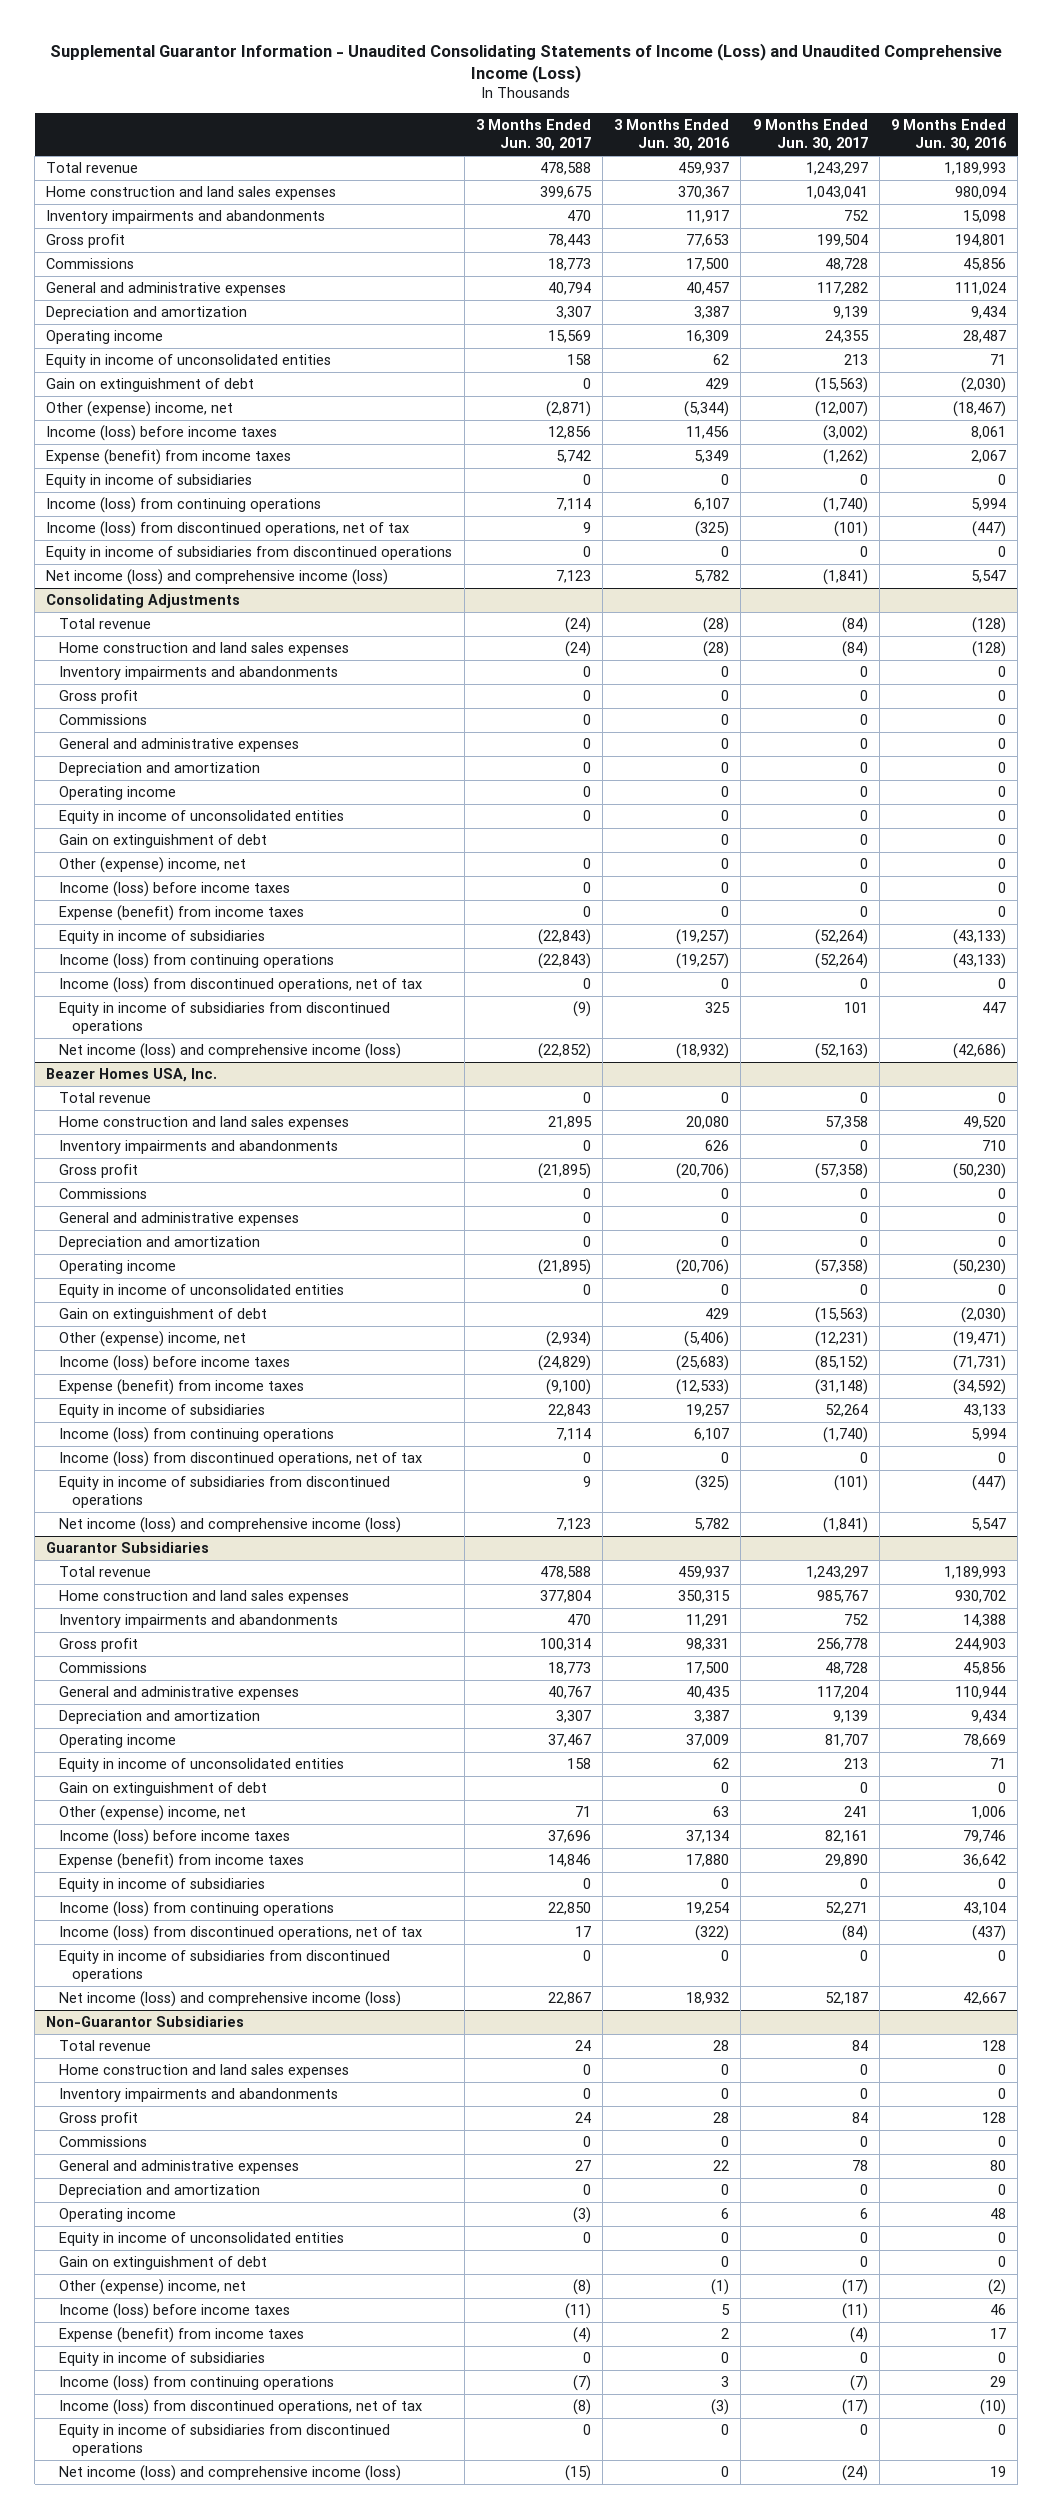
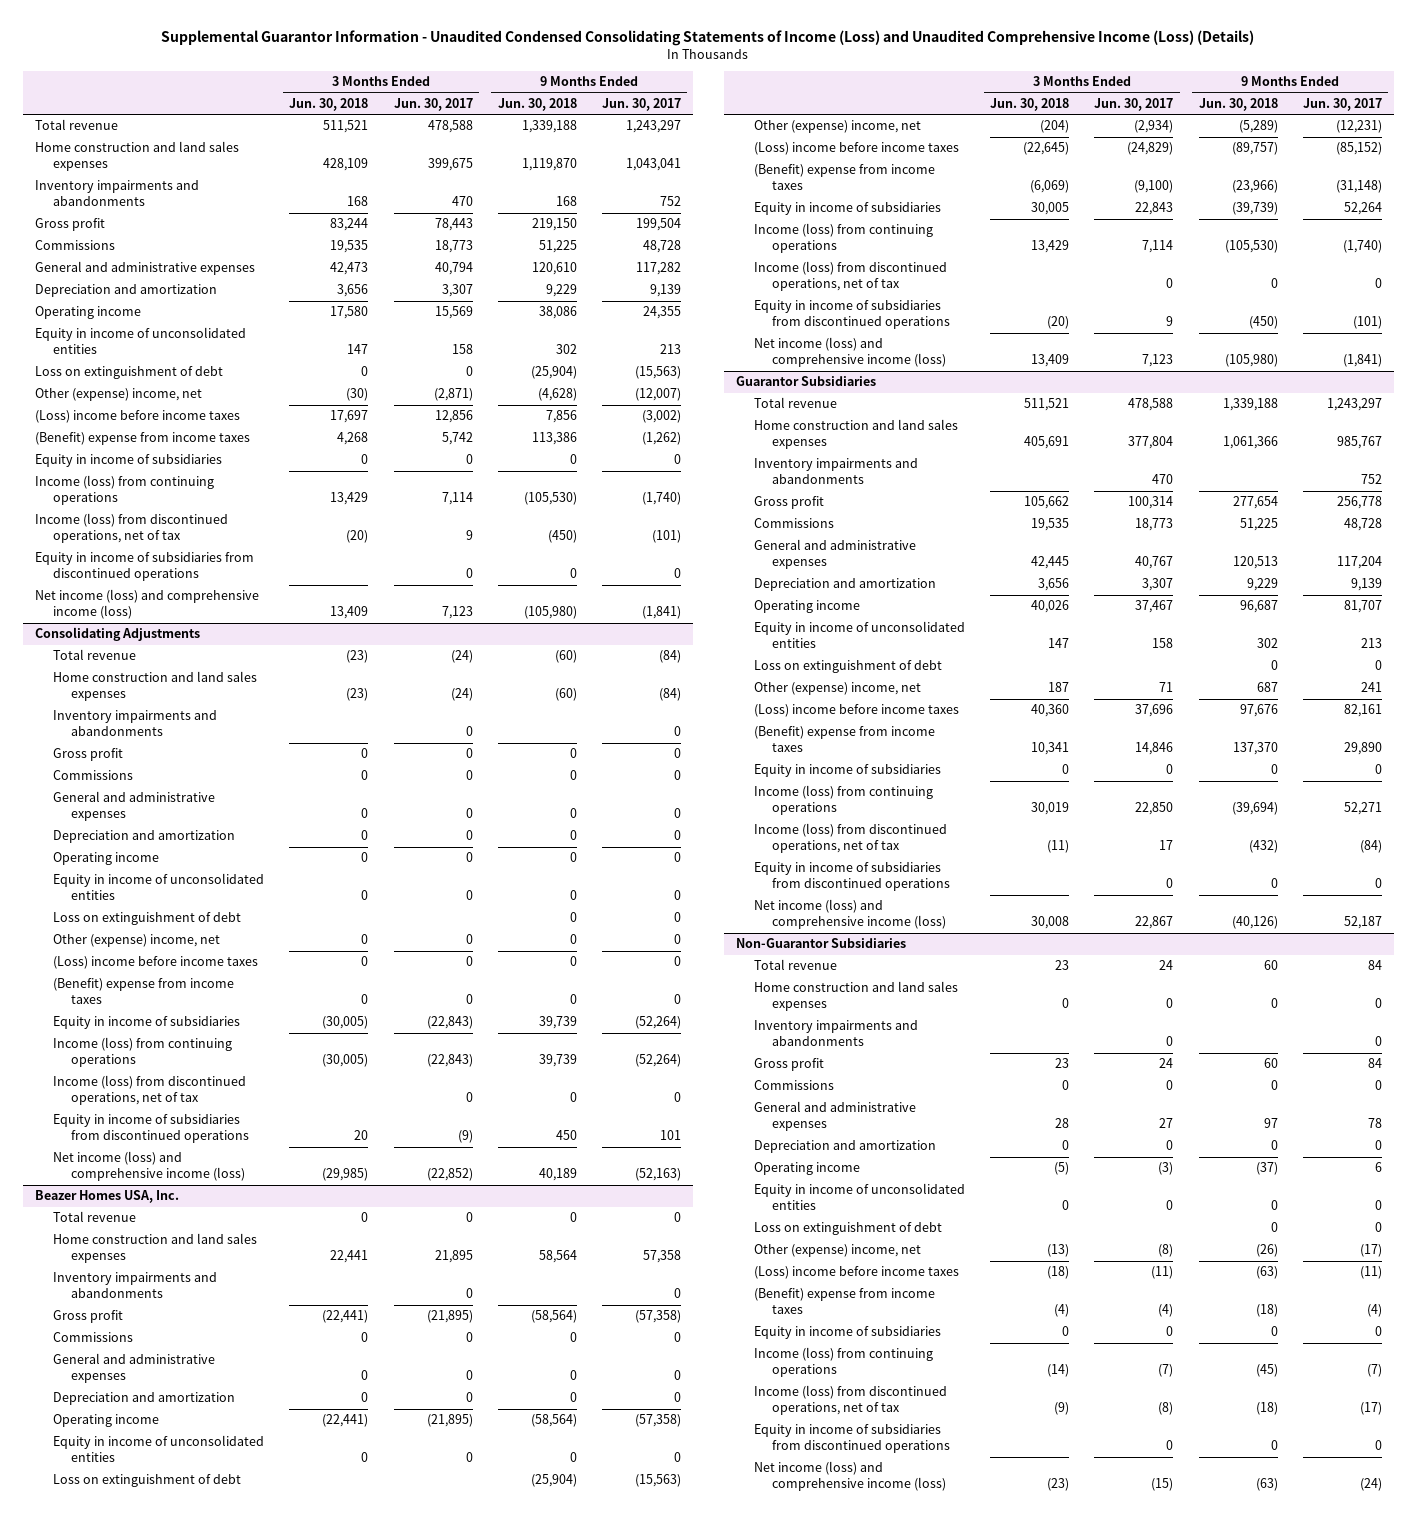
[50,42,1003,84] Supplemental Guarantor Information - Unaudited Consolidating Statements of Income (Loss) and Unaudited Comprehensive Income (Loss) -> [161,30,1255,47] Supplemental Guarantor Information - Unaudited Condensed Consolidating Statements of Income (Loss) and Unaudited Comprehensive Income (Loss) (Details)
[614,119,731,152] 3 Months Ended Jun. 30, 2016 -> none
[890,119,1007,152] 9 Months Ended Jun. 30, 2016 -> none
none -> [289,98,369,112] Jun. 30, 2018
none -> [497,98,577,112] Jun. 30, 2018
[46,378,255,393] Gain on extinguishment of debt -> [35,366,224,380] Loss on extinguishment of debt
[46,425,278,442] Income (loss) before income taxes -> [35,410,241,424] (Loss) income before income taxes
[46,449,292,466] Expense (benefit) from income taxes -> [35,432,251,446] (Benefit) expense from income taxes
[59,834,268,849] Gain on extinguishment of debt -> [53,912,242,926] Loss on extinguishment of debt
[59,881,291,898] Income (loss) before income taxes -> [53,956,259,970] (Loss) income before income taxes
[59,905,305,922] Expense (benefit) from income taxes -> [53,978,235,1005] (Benefit) expense from income taxes
[59,1308,268,1323] Gain on extinguishment of debt -> [53,1474,242,1488] Loss on extinguishment of debt
[59,1355,291,1372] Income (loss) before income taxes -> [754,142,960,156] (Loss) income before income taxes
[59,1379,305,1396] Expense (benefit) from income taxes -> [754,164,936,191] (Benefit) expense from income taxes
[59,1782,268,1797] Gain on extinguishment of debt -> [754,660,943,674] Loss on extinguishment of debt
[59,1829,291,1846] Income (loss) before income taxes -> [754,704,960,718] (Loss) income before income taxes
[59,1853,305,1870] Expense (benefit) from income taxes -> [754,726,936,753] (Benefit) expense from income taxes
[59,2256,268,2271] Gain on extinguishment of debt -> [754,1222,943,1236] Loss on extinguishment of debt
[59,2303,291,2320] Income (loss) before income taxes -> [754,1266,960,1280] (Loss) income before income taxes
[59,2327,305,2344] Expense (benefit) from income taxes -> [754,1288,936,1315] (Benefit) expense from income taxes

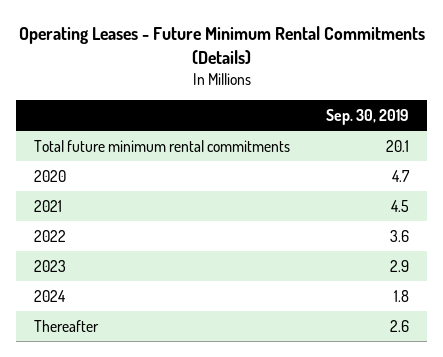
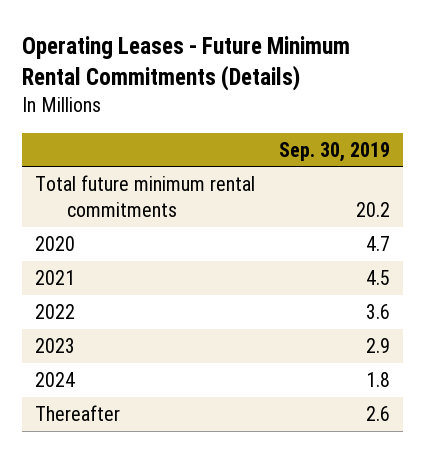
[385,139,409,152] 20.1 -> [356,202,391,218] 20.2

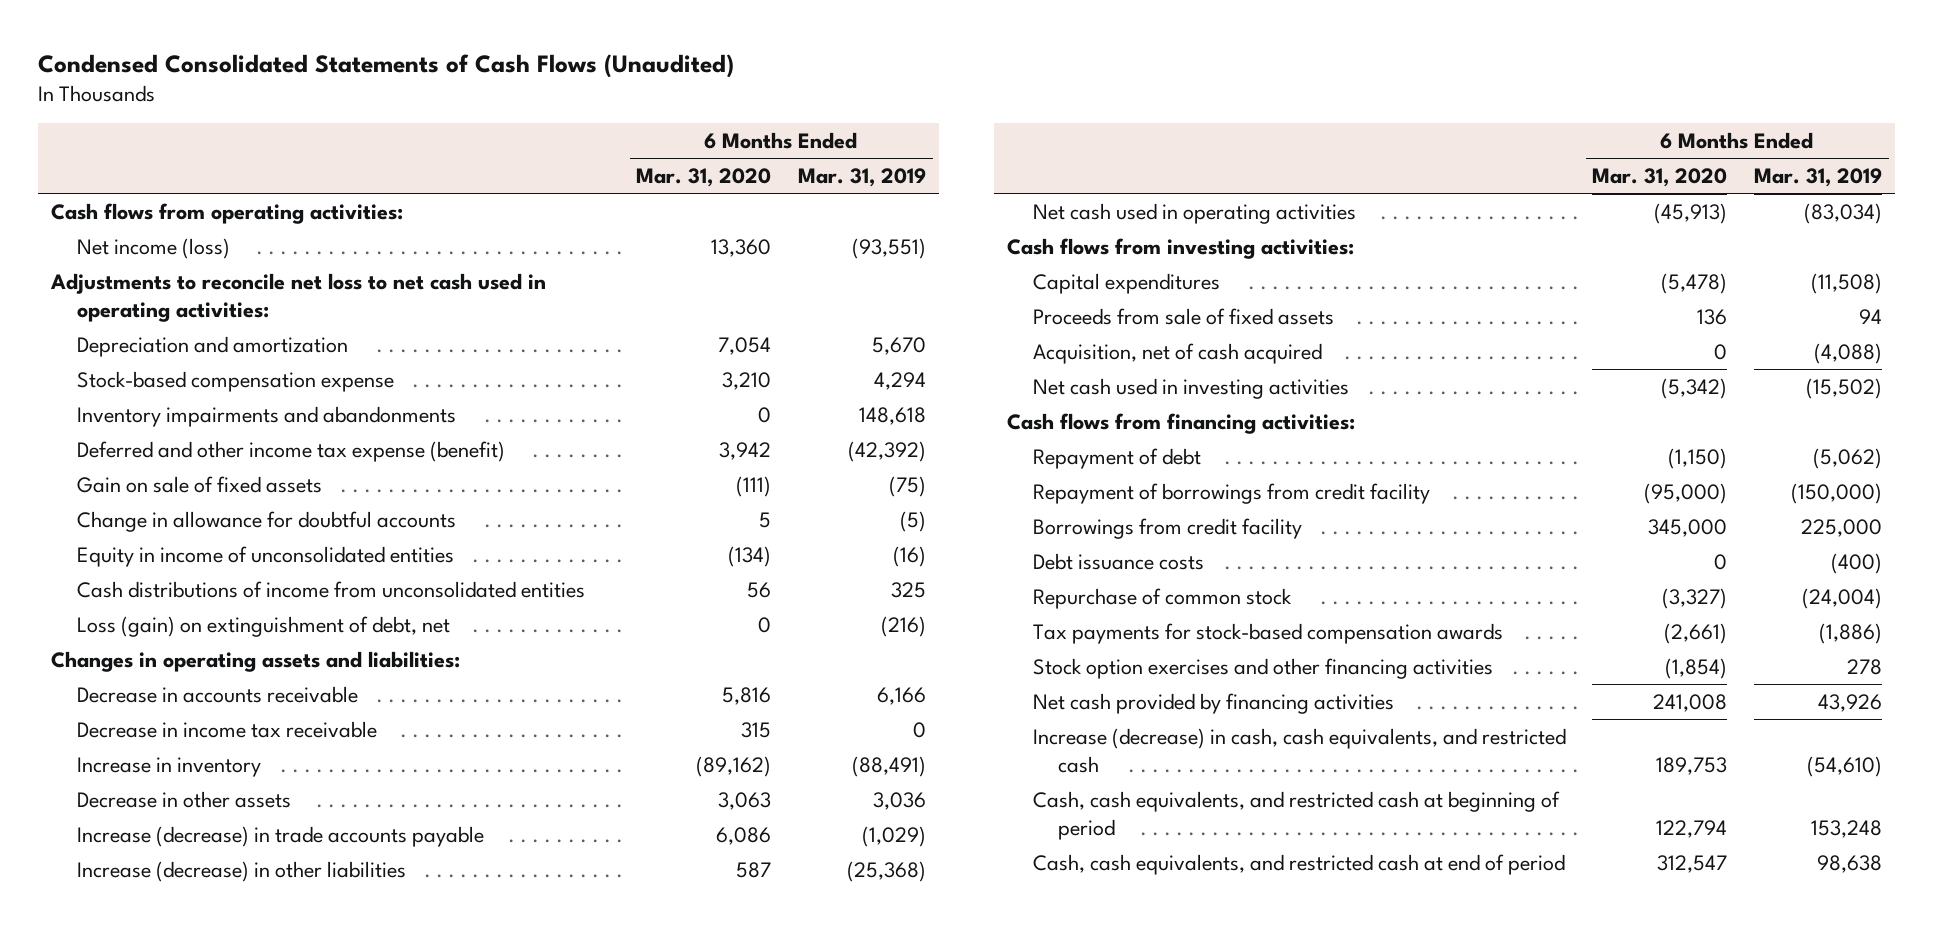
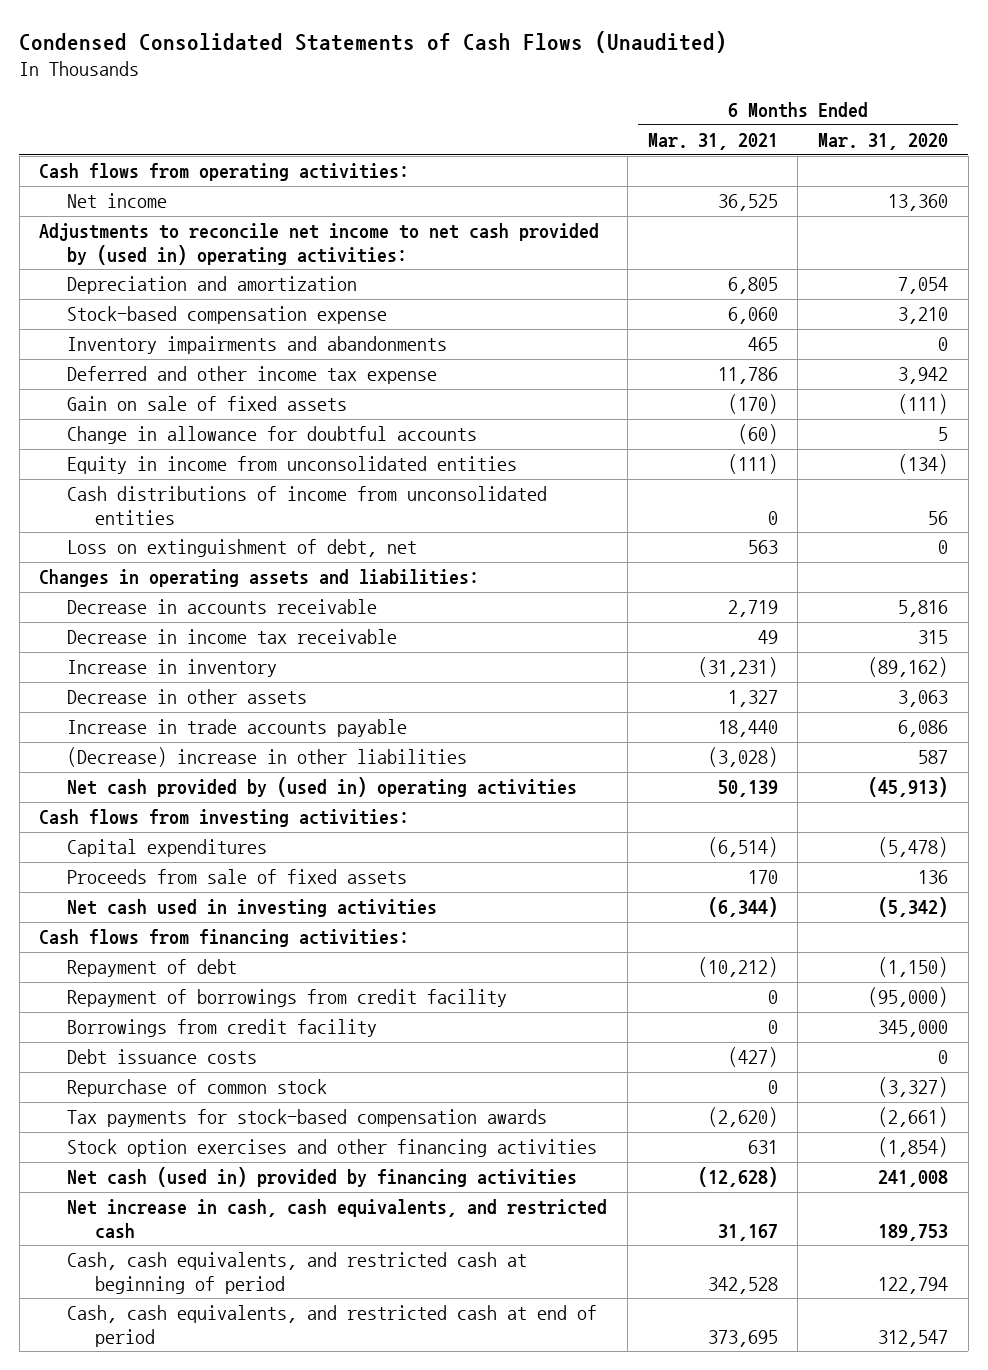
[797,168,926,188] Mar. 31, 2019 -> none
none -> [647,132,778,150] Mar. 31, 2021
[76,237,230,259] Net income (loss) -> [67,193,168,209] Net income
[50,272,547,322] Adjustments to reconcile net loss to net cash used in operating activities: -> [39,223,600,265] Adjustments to reconcile net income to net cash provided by (used in) operating activities:
[76,440,505,462] Deferred and other income tax expense (benefit) -> [67,366,438,385] Deferred and other income tax expense
[76,545,454,567] Equity in income of unconsolidated entities -> [67,456,518,475] Equity in income from unconsolidated entities
[76,615,450,637] Loss (gain) on extinguishment of debt, net -> [67,539,418,558] Loss on extinguishment of debt, net
[76,825,484,847] Increase (decrease) in trade accounts payable -> [67,719,408,738] Increase in trade accounts payable
[76,860,406,882] Increase (decrease) in other liabilities -> [67,747,468,768] (Decrease) increase in other liabilities
[1032,202,1356,224] Net cash used in operating activities -> [67,777,578,798] Net cash provided by (used in) operating activities
[1032,342,1322,364] Acquisition, net of cash acquired -> none
[1032,692,1394,714] Net cash provided by financing activities -> [67,1167,578,1188] Net cash (used in) provided by financing activities
[1032,727,1566,773] Increase (decrease) in cash, cash equivalents, and restricted cash -> [67,1199,608,1239] Net increase in cash, cash equivalents, and restricted cash

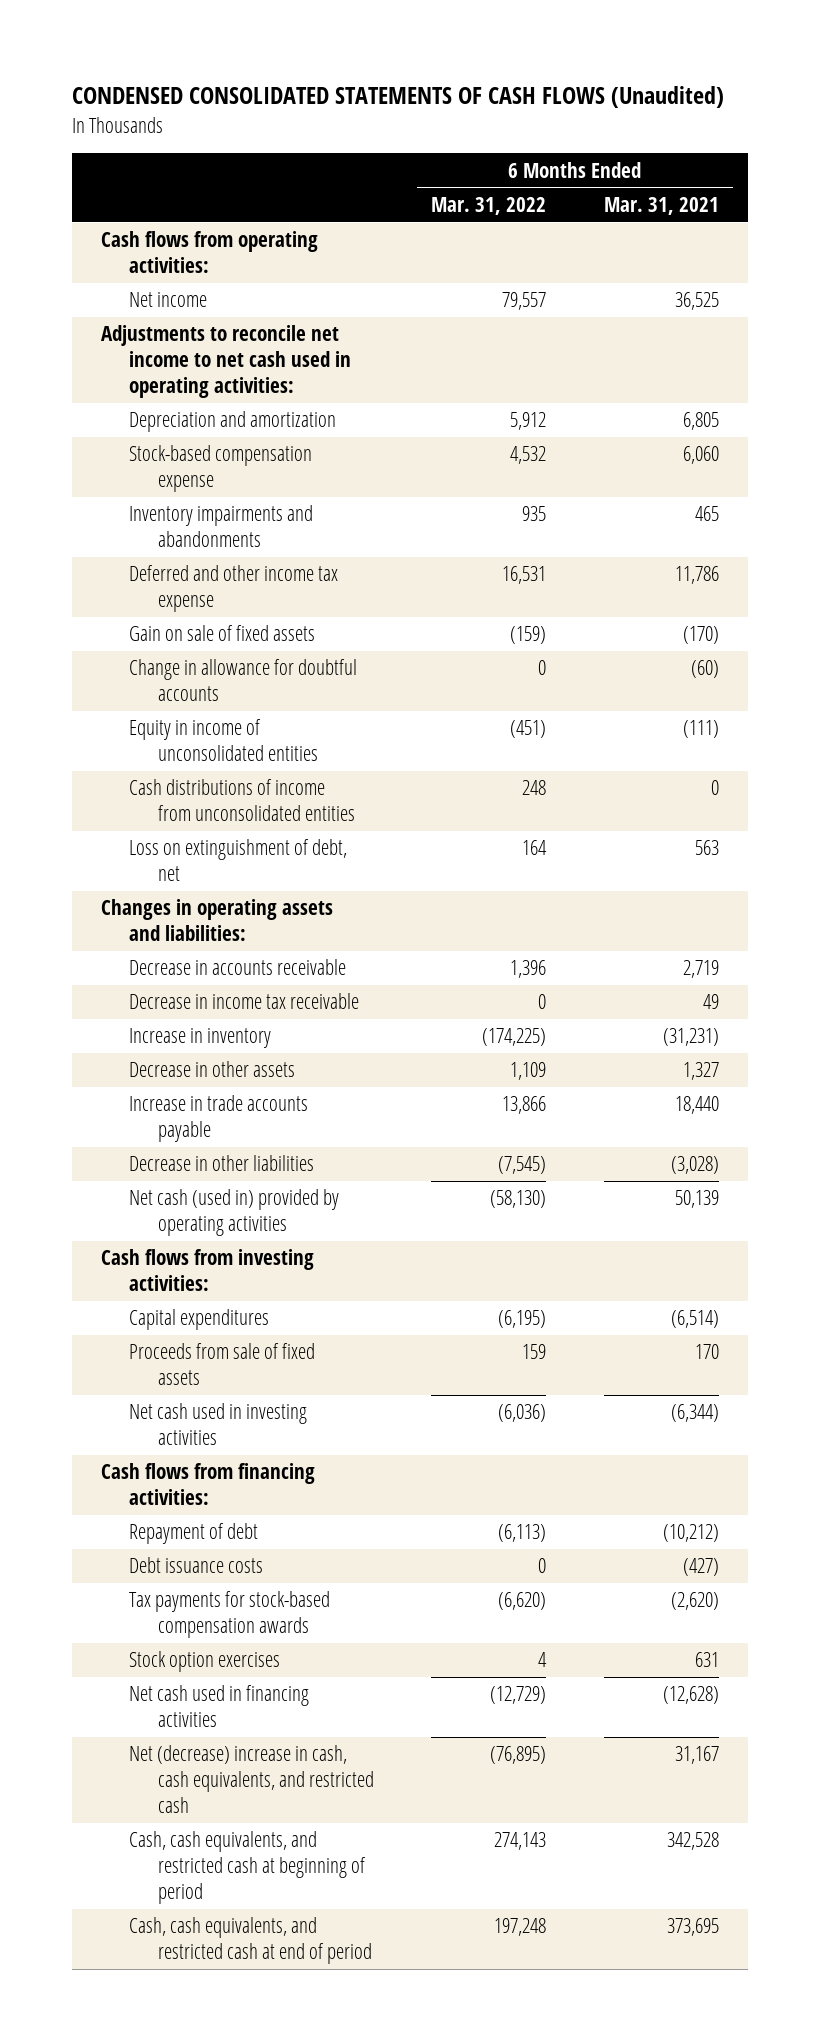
[19,31,728,54] Condensed Consolidated Statements of Cash Flows (Unaudited) -> [72,86,725,109] CONDENSED CONSOLIDATED STATEMENTS OF CASH FLOWS (Unaudited)
[818,132,949,150] Mar. 31, 2020 -> none
none -> [431,196,547,215] Mar. 31, 2022
[39,223,600,265] Adjustments to reconcile net income to net cash provided by (used in) operating activities: -> [100,325,352,398] Adjustments to reconcile net income to net cash used in operating activities:
[67,456,518,475] Equity in income from unconsolidated entities -> [129,719,318,762] Equity in income of unconsolidated entities
[67,747,468,768] (Decrease) increase in other liabilities -> [129,1155,315,1172] Decrease in other liabilities
[67,777,578,798] Net cash provided by (used in) operating activities -> [129,1189,340,1237] Net cash (used in) provided by operating activities
[67,989,508,1008] Repayment of borrowings from credit facility -> none
[67,1019,378,1038] Borrowings from credit facility -> none
[67,1079,328,1098] Repurchase of common stock -> none
[67,1139,598,1158] Stock option exercises and other financing activities -> [129,1651,281,1673] Stock option exercises
[67,1167,578,1188] Net cash (used in) provided by financing activities -> [129,1685,310,1728] Net cash used in financing activities
[67,1199,608,1239] Net increase in cash, cash equivalents, and restricted cash -> [129,1745,374,1813] Net (decrease) increase in cash, cash equivalents, and restricted cash

